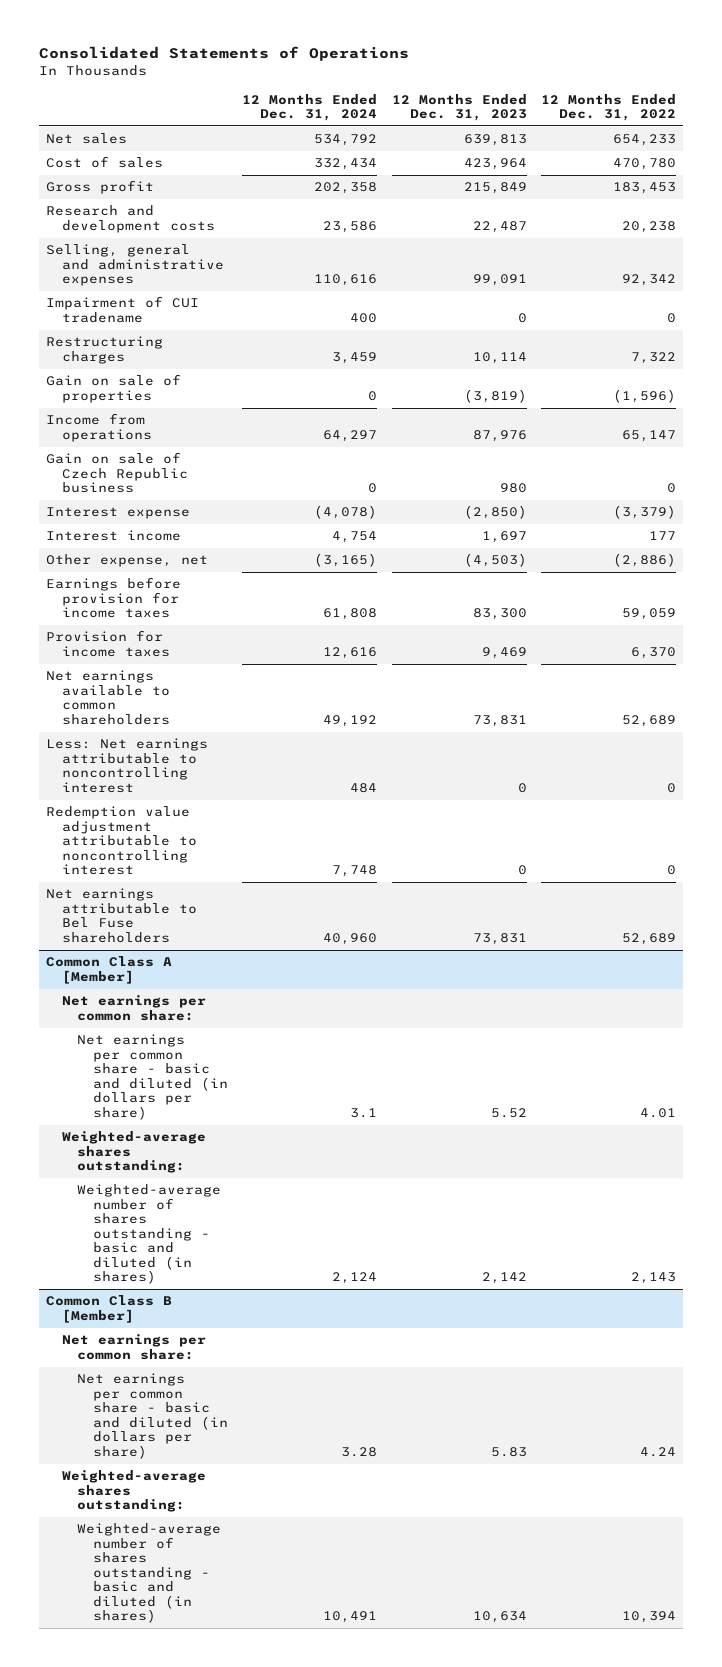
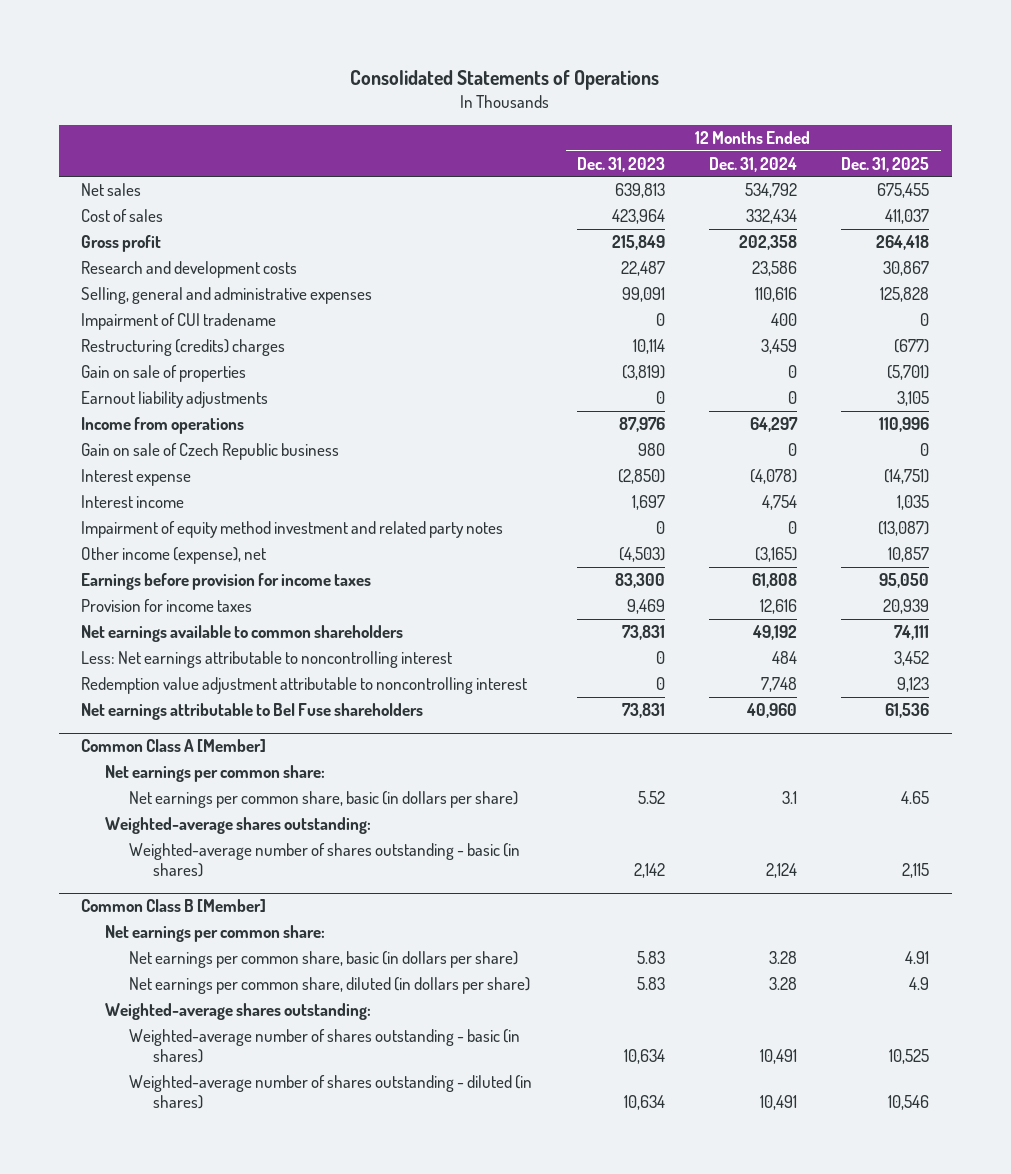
[541,93,677,122] 12 Months Ended Dec. 31, 2022 -> none
none -> [841,156,930,172] Dec. 31, 2025
[45,336,163,364] Restructuring charges -> [81,338,286,356] Restructuring (credits) charges
none -> [81,390,269,408] Earnout liability adjustments
none -> [81,520,504,538] Impairment of equity method investment and related party notes
[45,554,208,568] Other expense, net -> [81,546,267,564] Other income (expense), net
[77,1034,228,1120] Net earnings per common share - basic and diluted (in dollars per share) -> [129,790,519,808] Net earnings per common share, basic (in dollars per share)
[77,1184,222,1285] Weighted-average number of shares outstanding - basic and diluted (in shares) -> [129,842,521,878] Weighted-average number of shares outstanding - basic (in shares)
[77,1373,228,1459] Net earnings per common share - basic and diluted (in dollars per share) -> [129,950,519,968] Net earnings per common share, basic (in dollars per share)
none -> [129,976,531,994] Net earnings per common share, diluted (in dollars per share)
[77,1523,222,1624] Weighted-average number of shares outstanding - basic and diluted (in shares) -> [129,1028,521,1064] Weighted-average number of shares outstanding - basic (in shares)
none -> [129,1074,533,1110] Weighted-average number of shares outstanding - diluted (in shares)

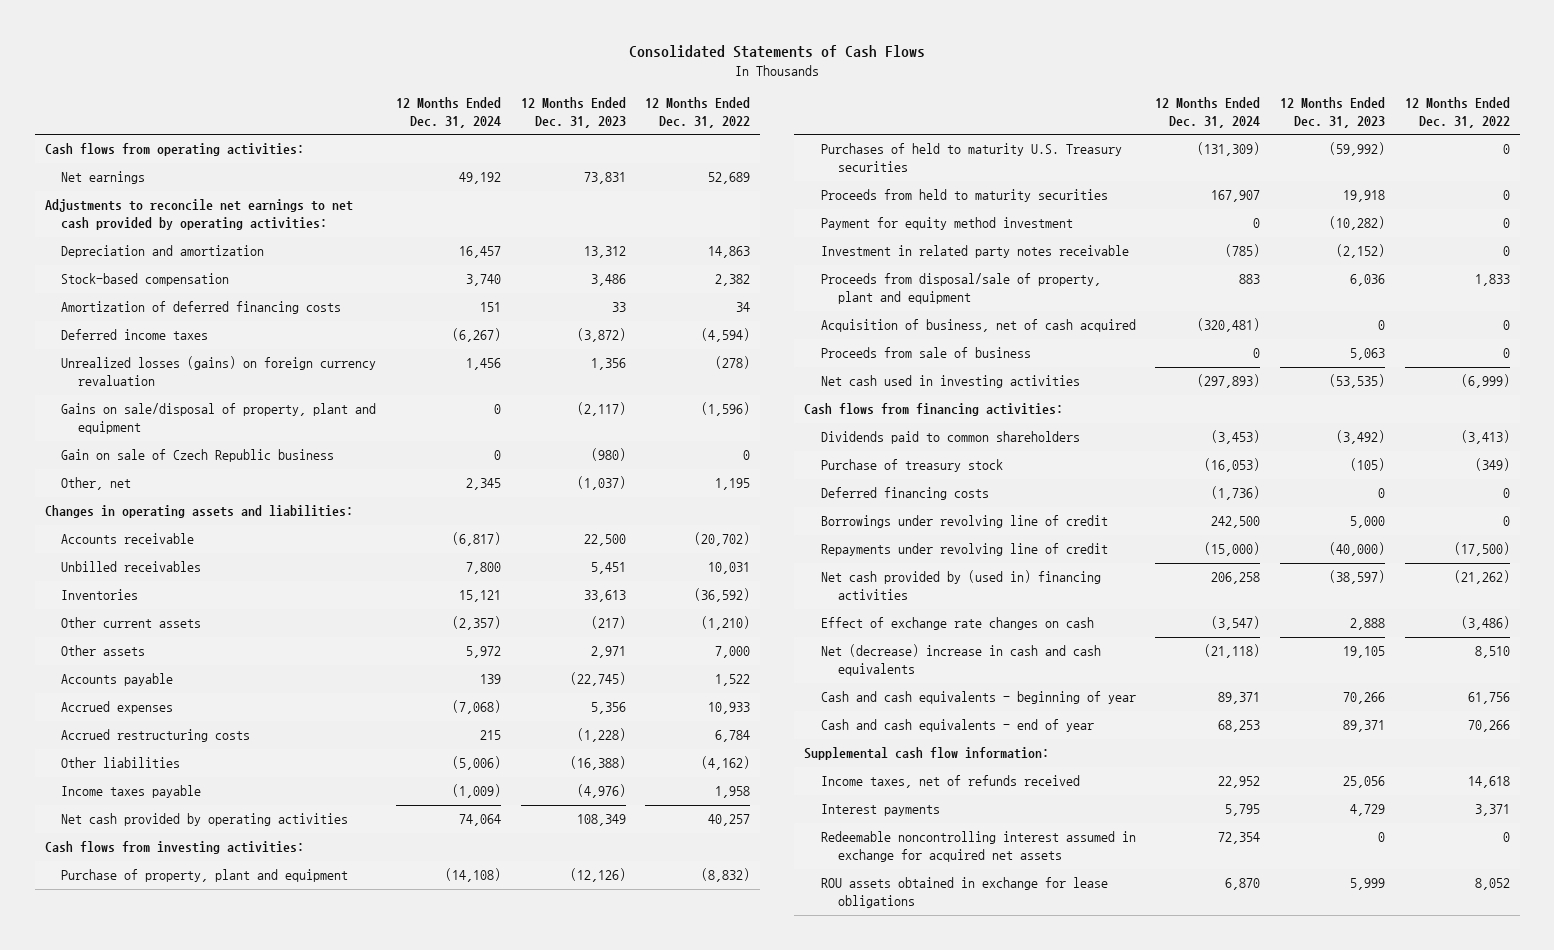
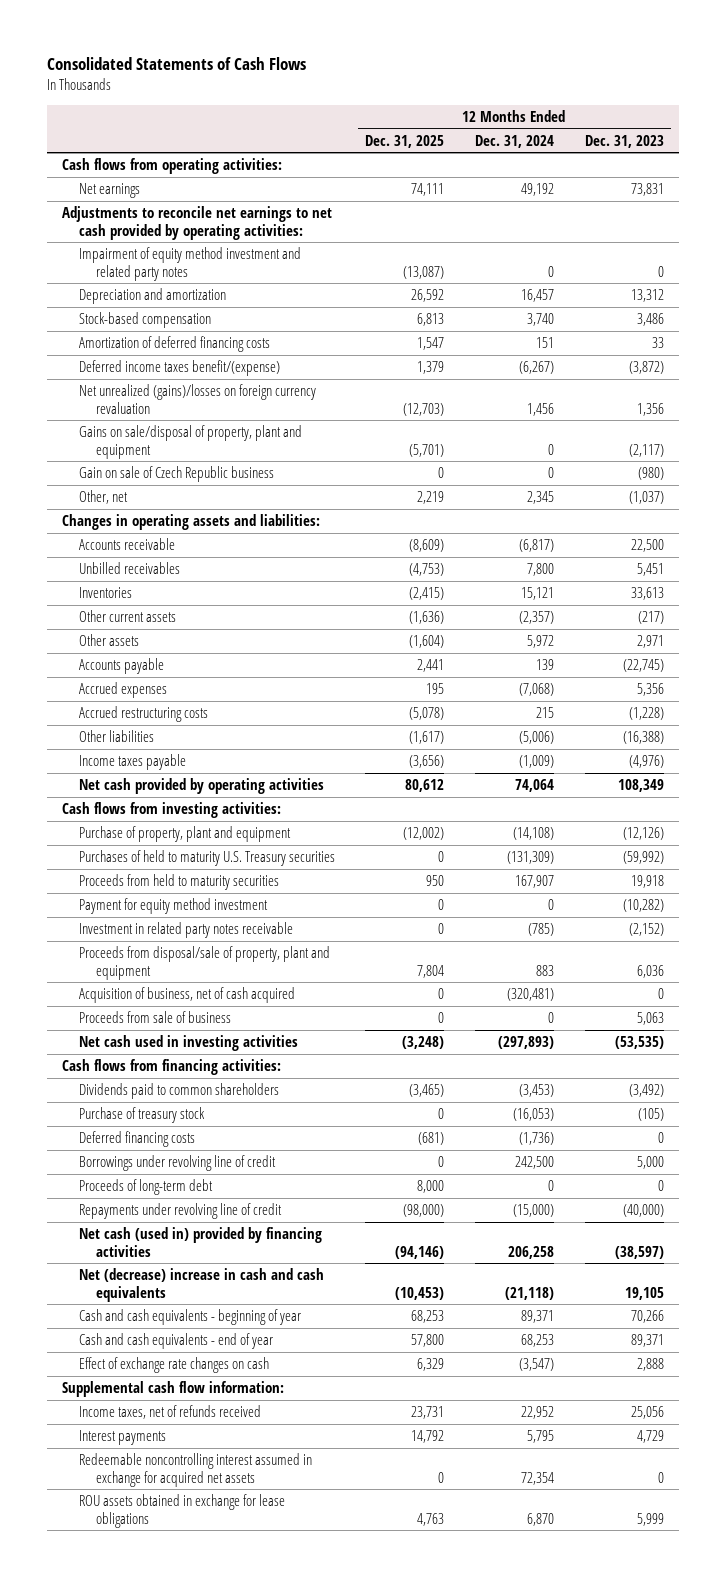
[645,96,751,128] 12 Months Ended Dec. 31, 2022 -> none
none -> [365,134,445,148] Dec. 31, 2025
none -> [78,247,301,281] Impairment of equity method investment and related party notes
[61,329,209,341] Deferred income taxes -> [78,360,280,377] Deferred income taxes benefit/(expense)
[61,356,377,387] Unrealized losses (gains) on foreign currency revaluation -> [78,384,316,414] Net unrealized (gains)/losses on foreign currency revaluation
none -> [78,1179,213,1196] Proceeds of long-term debt
[820,570,1101,601] Net cash provided by (used in) financing activities -> [78,1227,322,1257] Net cash (used in) provided by financing activities
[820,617,1094,631] Effect of exchange rate changes on cash -> [78,1357,269,1374] Effect of exchange rate changes on cash

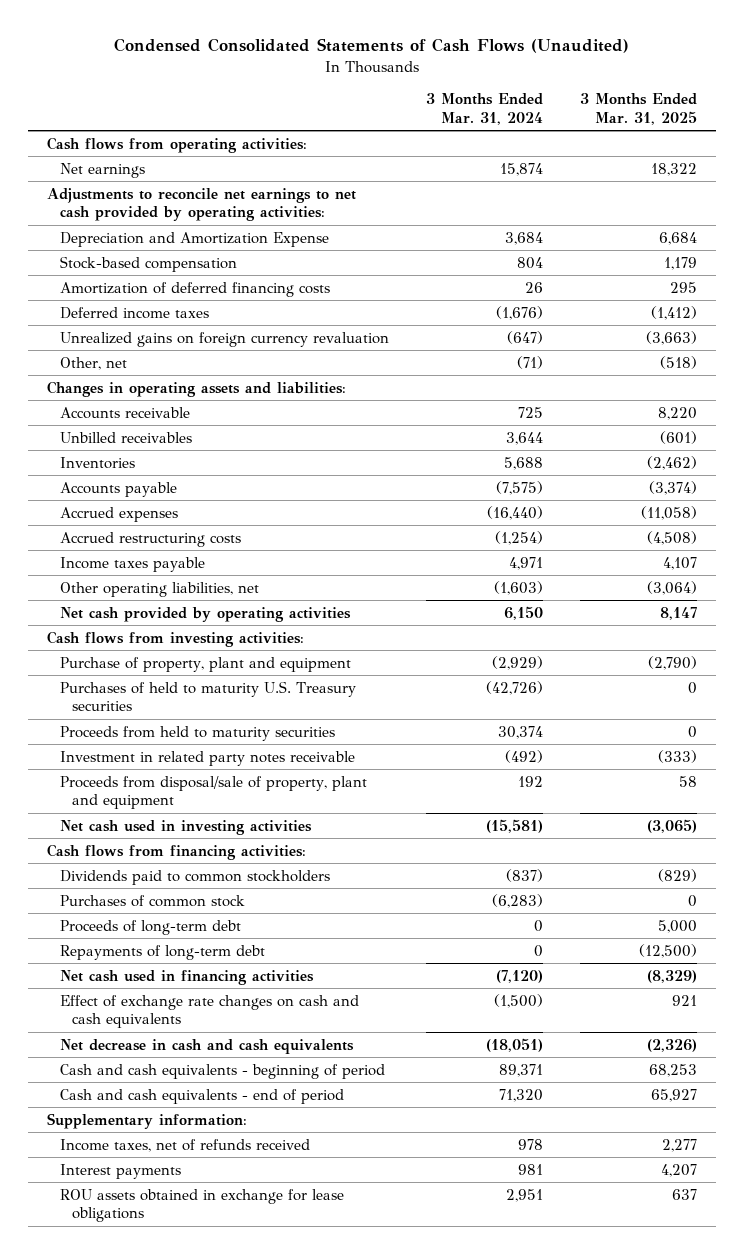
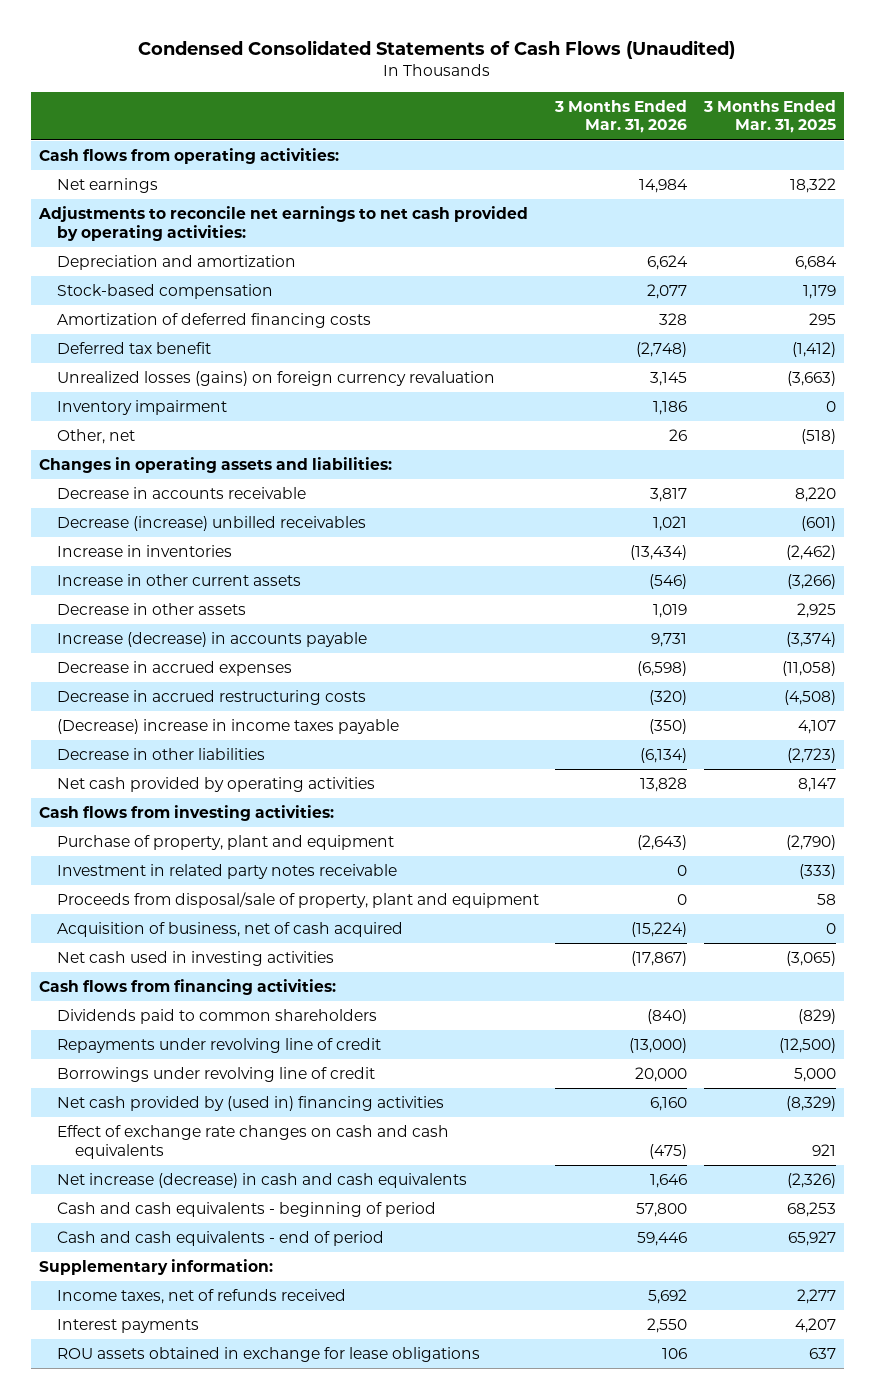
[425,93,543,125] 3 Months Ended Mar. 31, 2024 -> none
none -> [554,99,688,134] 3 Months Ended Mar. 31, 2026
[59,231,329,247] Depreciation and Amortization Expense -> [56,255,296,271] Depreciation and amortization
[59,306,209,319] Deferred income taxes -> [56,342,211,355] Deferred tax benefit
[59,331,389,347] Unrealized gains on foreign currency revaluation -> [56,371,495,387] Unrealized losses (gains) on foreign currency revaluation
none -> [56,400,227,416] Inventory impairment
[59,406,190,419] Accounts receivable -> [56,487,306,500] Decrease in accounts receivable
[59,431,192,443] Unbilled receivables -> [56,516,366,532] Decrease (increase) unbilled receivables
[59,456,135,469] Inventories -> [56,545,232,558] Increase in inventories
none -> [56,574,301,587] Increase in other current assets
none -> [56,603,246,616] Decrease in other assets
[59,481,177,497] Accounts payable -> [56,632,367,648] Increase (decrease) in accounts payable
[59,506,178,522] Accrued expenses -> [56,661,292,677] Decrease in accrued expenses
[59,531,241,547] Accrued restructuring costs -> [56,690,366,706] Decrease in accrued restructuring costs
[59,556,205,572] Income taxes payable -> [56,719,399,735] (Decrease) increase in income taxes payable
[59,581,259,597] Other operating liabilities, net -> [56,748,265,761] Decrease in other liabilities
[647,580,698,595] (3,064) -> [786,748,836,764] (2,723)
[59,680,356,712] Purchases of held to maturity U.S. Treasury securities -> none
[59,725,335,741] Proceeds from held to maturity securities -> none
none -> [56,922,403,938] Acquisition of business, net of cash acquired
[59,894,245,907] Purchases of common stock -> none
[59,919,241,935] Proceeds of long-term debt -> none
[59,869,330,885] Dividends paid to common stockholders -> [56,1009,377,1025] Dividends paid to common shareholders
[59,944,265,960] Repayments of long-term debt -> [56,1038,381,1054] Repayments under revolving line of credit
none -> [56,1067,375,1083] Borrowings under revolving line of credit
[59,969,314,985] Net cash used in financing activities -> [56,1096,444,1112] Net cash provided by (used in) financing activities
[59,1038,354,1054] Net decrease in cash and cash equivalents -> [56,1173,467,1189] Net increase (decrease) in cash and cash equivalents

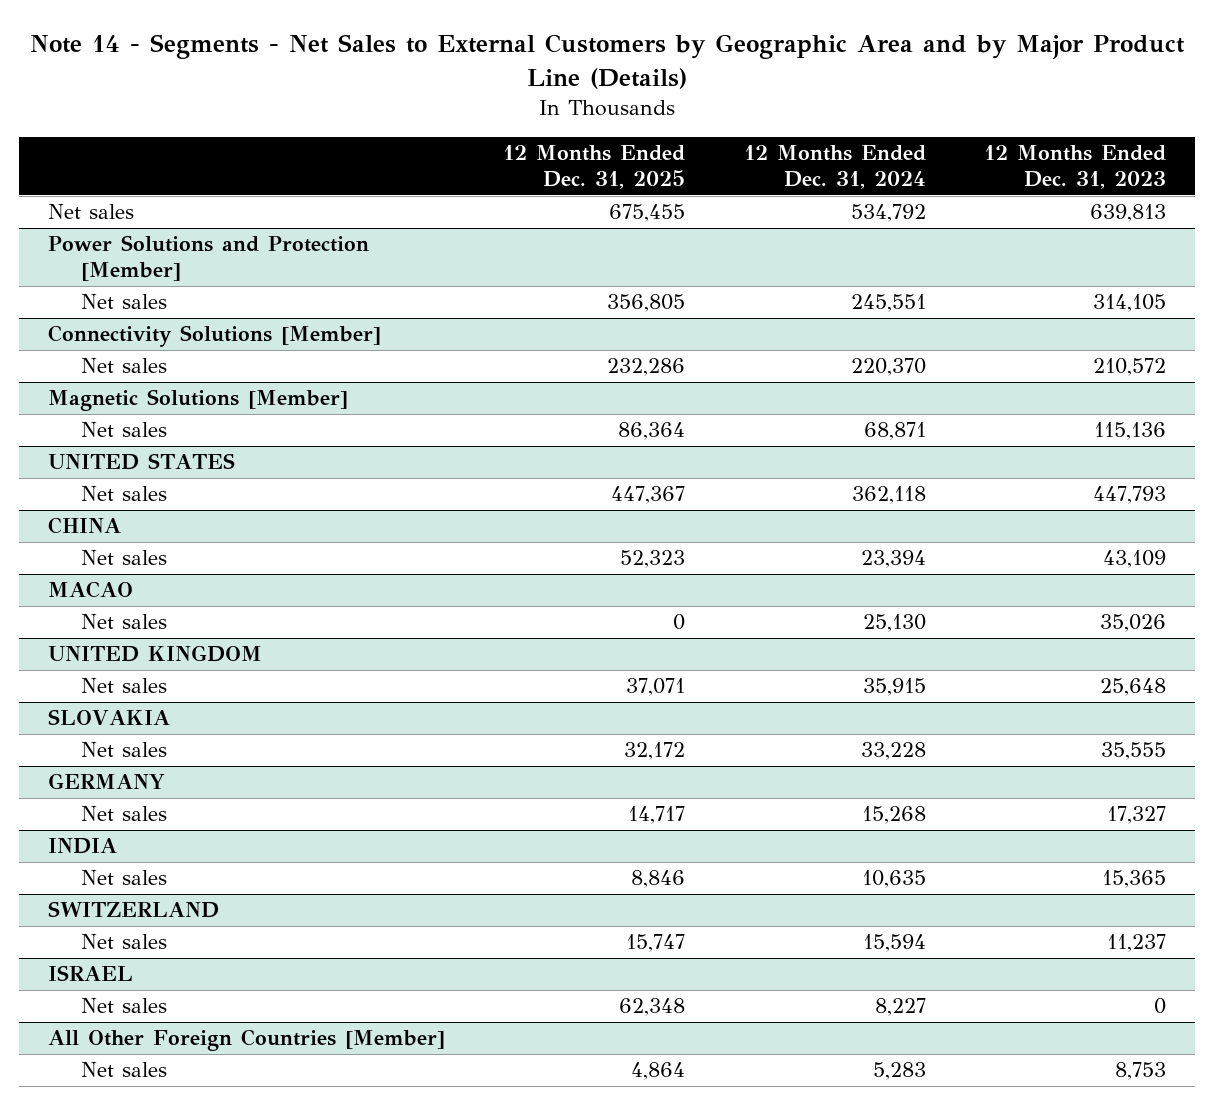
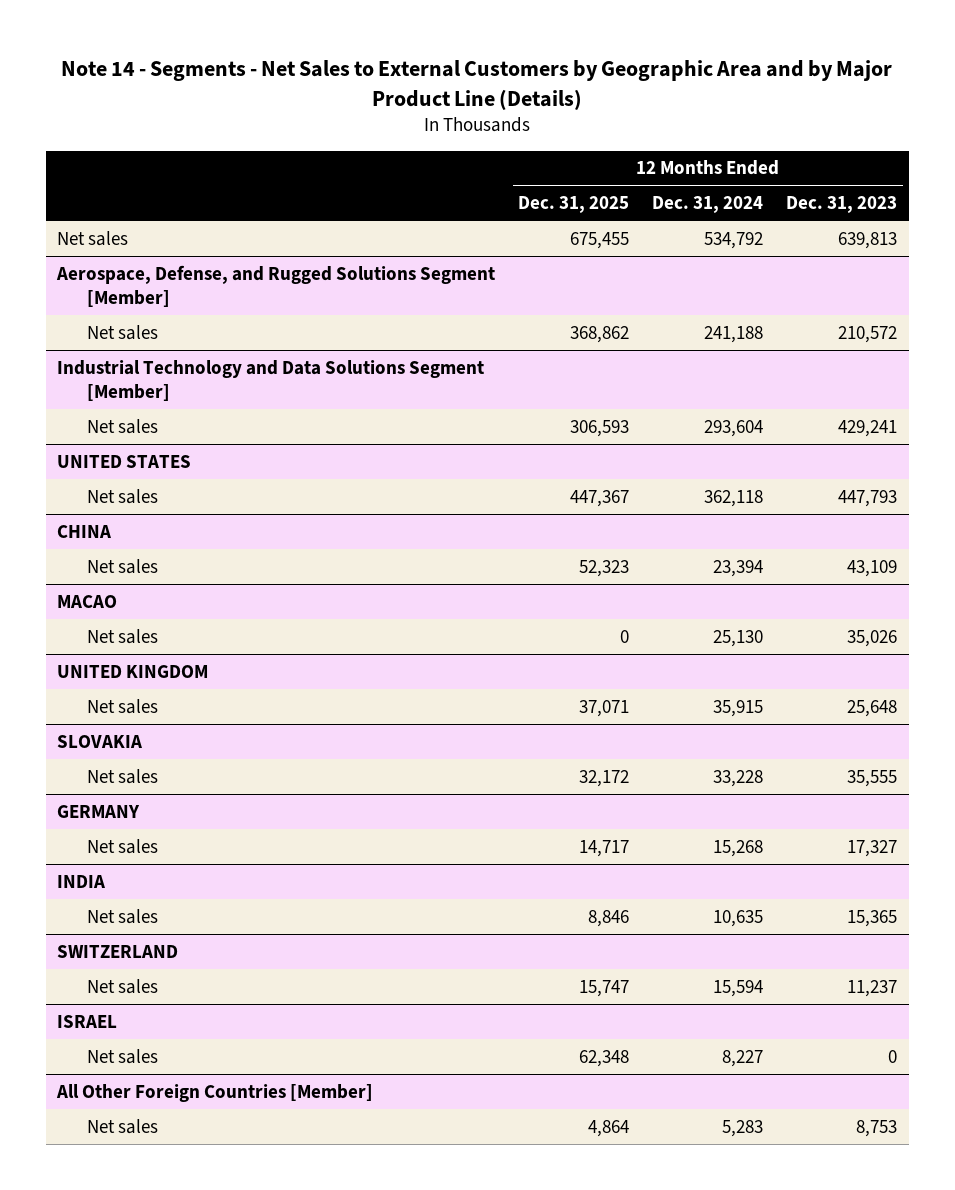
[47,235,369,282] Power Solutions and Protection [Member] -> none
[47,325,381,348] Connectivity Solutions [Member] -> none
[47,389,348,412] Magnetic Solutions [Member] -> none
[81,422,168,438] Net sales -> none
none -> [56,264,496,307] Aerospace, Defense, and Rugged Solutions Segment [Member]
[607,294,686,313] 356,805 -> [570,325,630,343] 368,862
[850,294,926,313] 245,551 -> [704,325,764,343] 241,188
[1092,294,1166,313] 314,105 -> [838,325,898,343] 210,572
none -> [57,359,485,401] Industrial Technology and Data Solutions Segment [Member]
[607,358,686,377] 232,286 -> [570,419,630,437] 306,593
[850,358,926,377] 220,370 -> [704,419,764,437] 293,604
[1092,358,1166,377] 210,572 -> [838,419,898,437] 429,241

